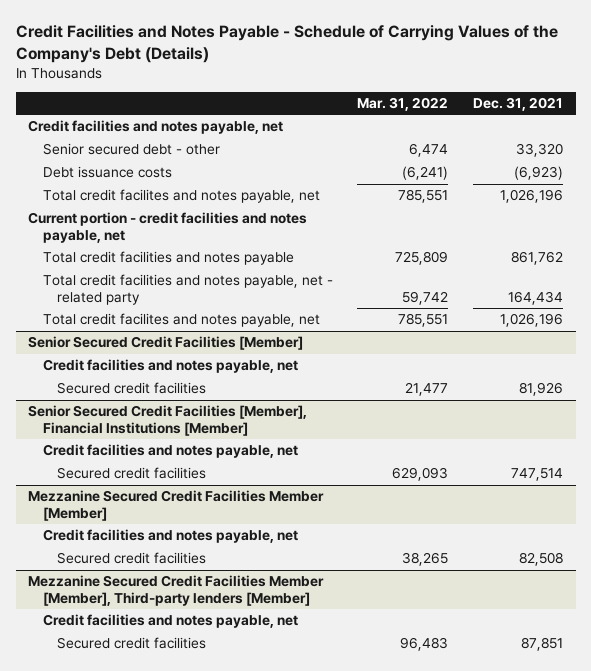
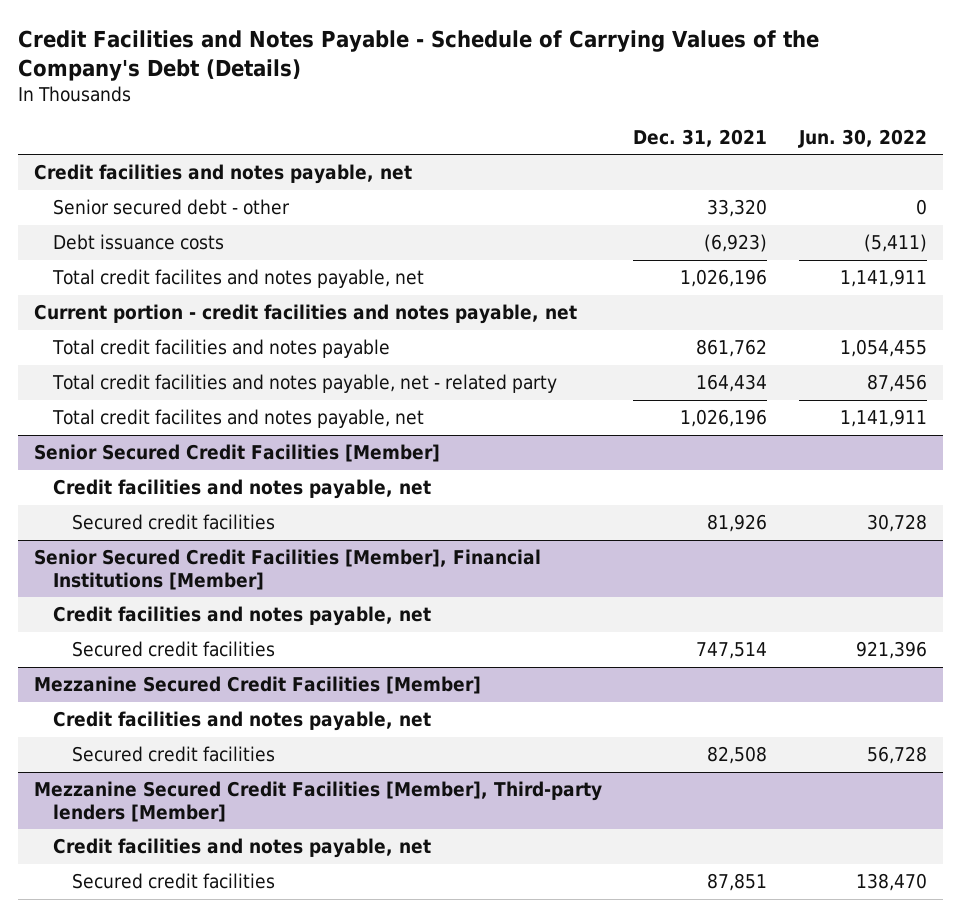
[357,96,449,111] Mar. 31, 2022 -> none
none -> [797,128,927,148] Jun. 30, 2022
[27,490,324,521] Mezzanine Secured Credit Facilities Member [Member] -> [33,676,481,695] Mezzanine Secured Credit Facilities [Member]
[27,575,324,606] Mezzanine Secured Credit Facilities Member [Member], Third-party lenders [Member] -> [33,781,602,822] Mezzanine Secured Credit Facilities [Member], Third-party lenders [Member]

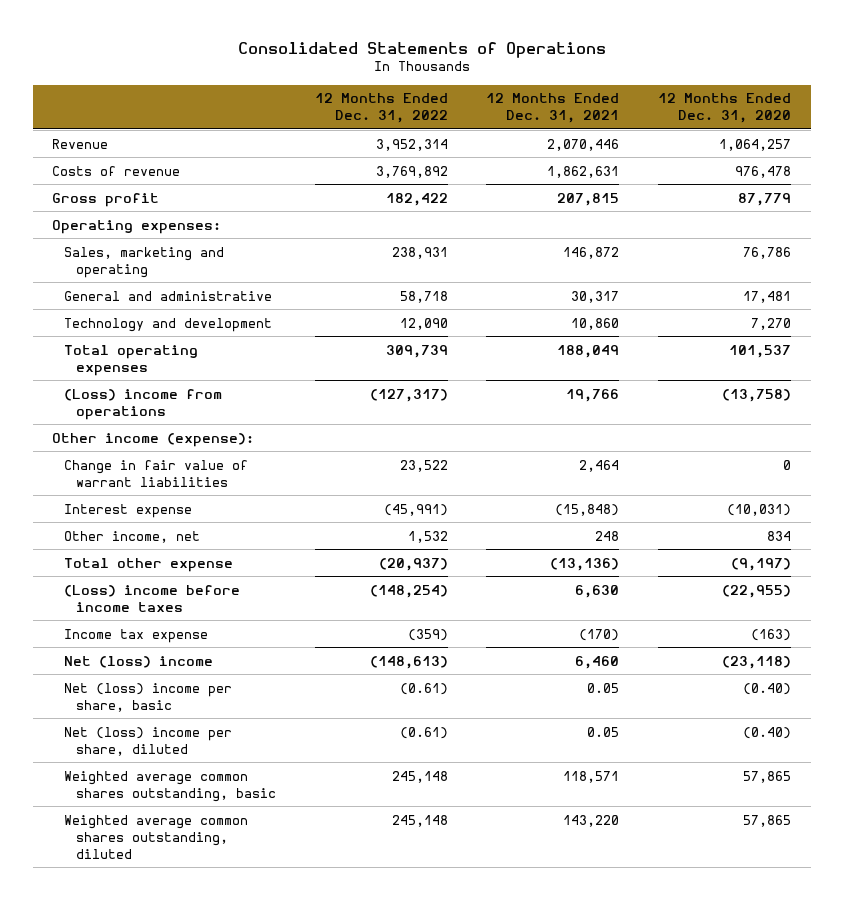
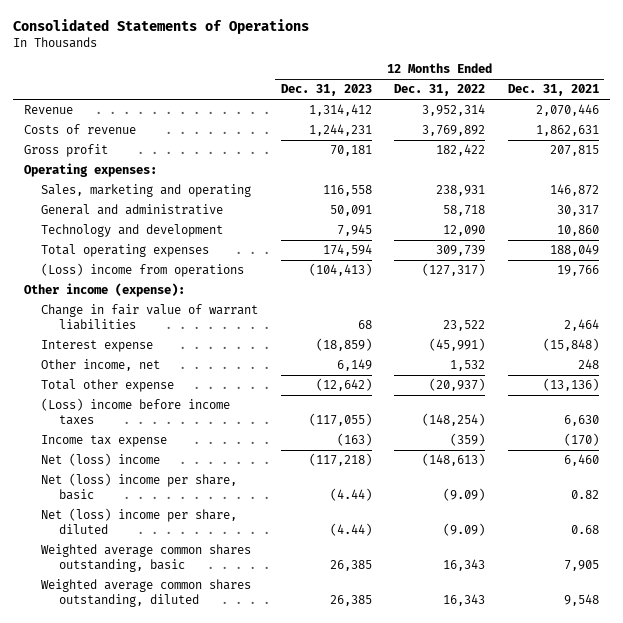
[658,93,792,124] 12 Months Ended Dec. 31, 2020 -> none
none -> [280,84,372,97] Dec. 31, 2023
[399,682,448,695] (0.61) -> [443,487,486,501] (9.09)
[587,682,620,693] 0.05 -> [570,489,599,499] 0.82
[399,726,448,739] (0.61) -> [443,522,486,536] (9.09)
[587,726,620,737] 0.05 -> [570,524,599,534] 0.68
[391,770,448,783] 245,148 -> [443,558,486,571] 16,343
[563,770,620,783] 118,571 -> [563,559,599,571] 7,905
[391,814,448,827] 245,148 -> [443,593,486,606] 16,343
[563,814,620,827] 143,220 -> [563,593,599,606] 9,548

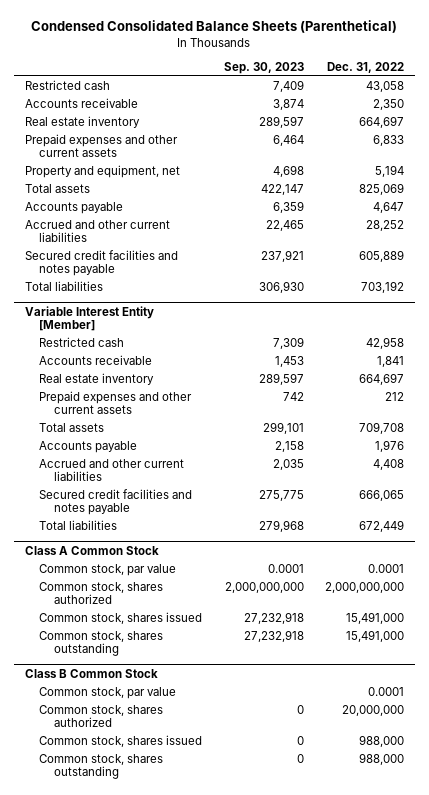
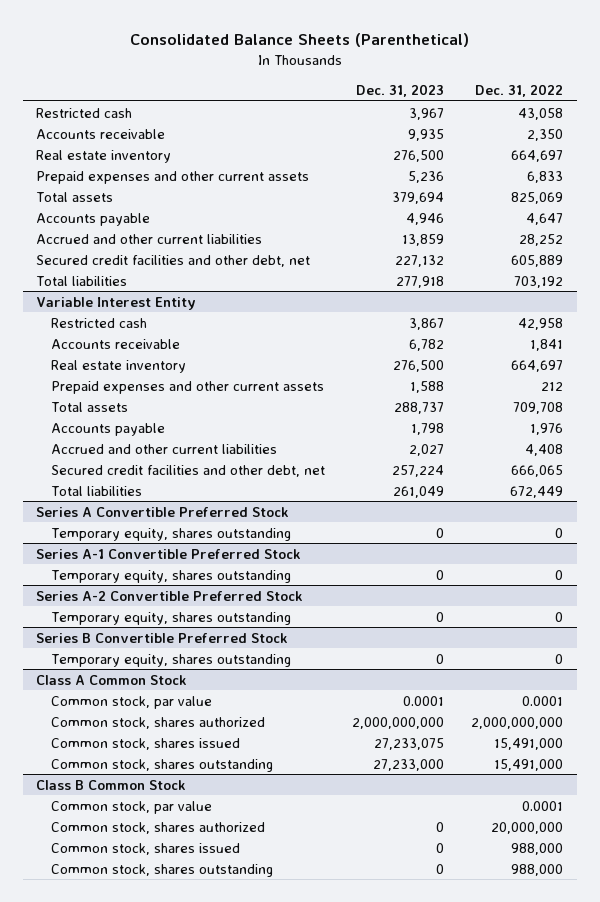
[31,20,398,34] Condensed Consolidated Balance Sheets (Parenthetical) -> [129,33,469,48] Consolidated Balance Sheets (Parenthetical)
[223,61,304,74] Sep. 30, 2023 -> none
none -> [355,84,444,98] Dec. 31, 2023
[24,165,180,179] Property and equipment, net -> none
[24,250,178,277] Secured credit facilities and notes payable -> [36,254,311,267] Secured credit facilities and other debt, net
[24,305,154,332] Variable Interest Entity [Member] -> [36,296,197,310] Variable Interest Entity
[39,489,193,516] Secured credit facilities and notes payable -> [50,464,325,477] Secured credit facilities and other debt, net
none -> [36,506,290,517] Series A Convertible Preferred Stock
none -> [50,527,291,541] Temporary equity, shares outstanding
none -> [36,548,302,559] Series A-1 Convertible Preferred Stock
none -> [50,569,291,583] Temporary equity, shares outstanding
none -> [36,590,304,601] Series A-2 Convertible Preferred Stock
none -> [50,611,291,625] Temporary equity, shares outstanding
none -> [36,632,289,643] Series B Convertible Preferred Stock
none -> [50,653,291,667] Temporary equity, shares outstanding

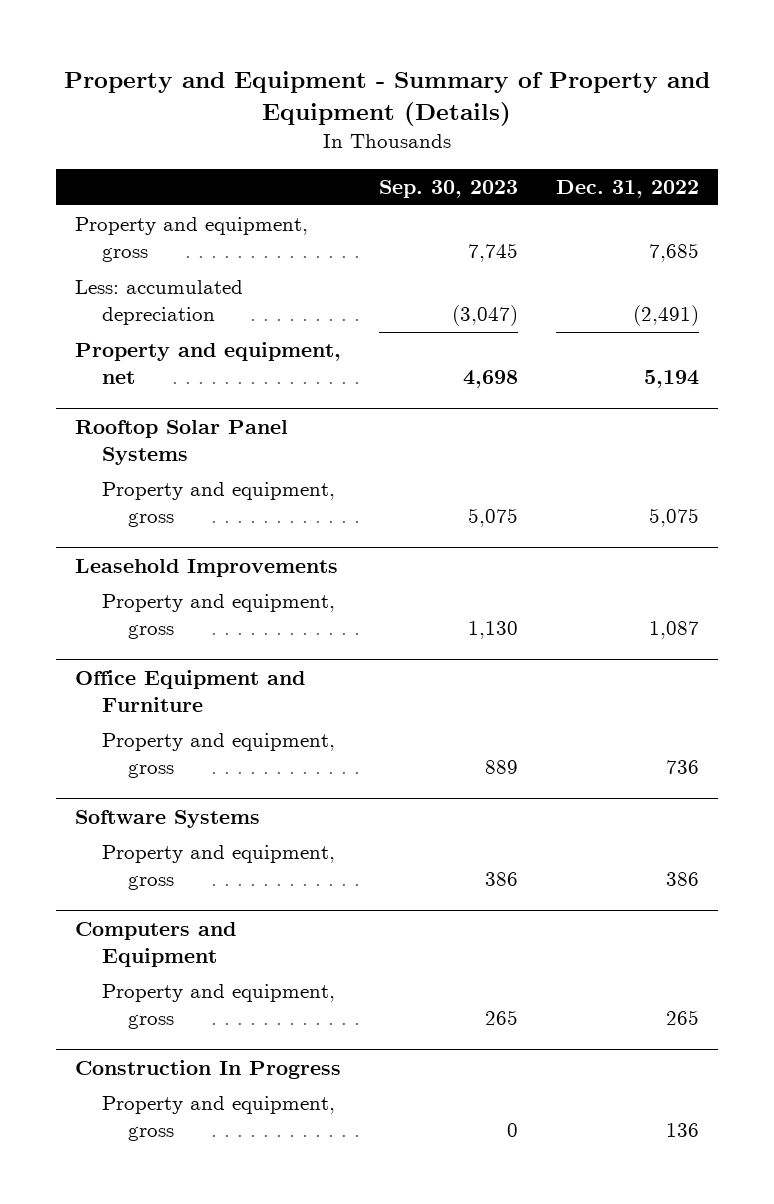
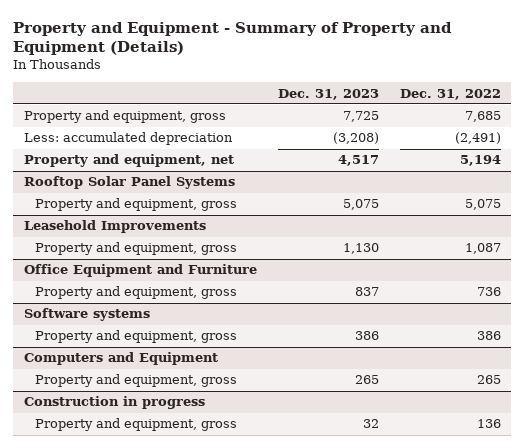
[378,180,518,199] Sep. 30, 2023 -> none
none -> [277,88,379,100] Dec. 31, 2023
[74,809,260,828] Software Systems -> [23,308,150,322] Software systems
[74,1059,341,1079] Construction In Progress -> [23,396,205,410] Construction in progress

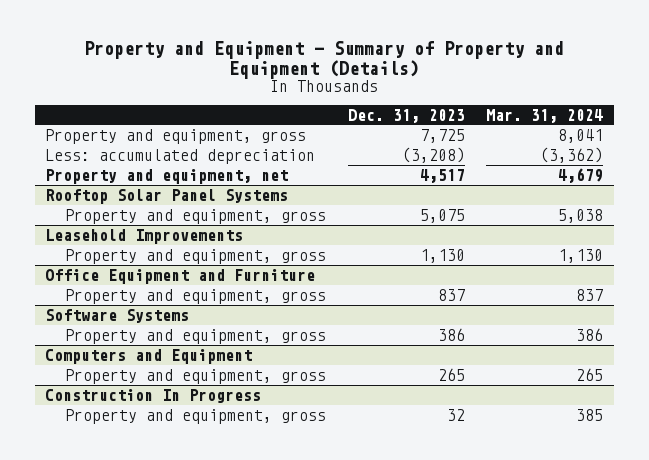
[399,88,501,100] Dec. 31, 2022 -> none
none -> [486,108,604,123] Mar. 31, 2024
[23,308,150,322] Software systems -> [45,308,190,323] Software Systems
[23,396,205,410] Construction in progress -> [45,388,262,403] Construction In Progress

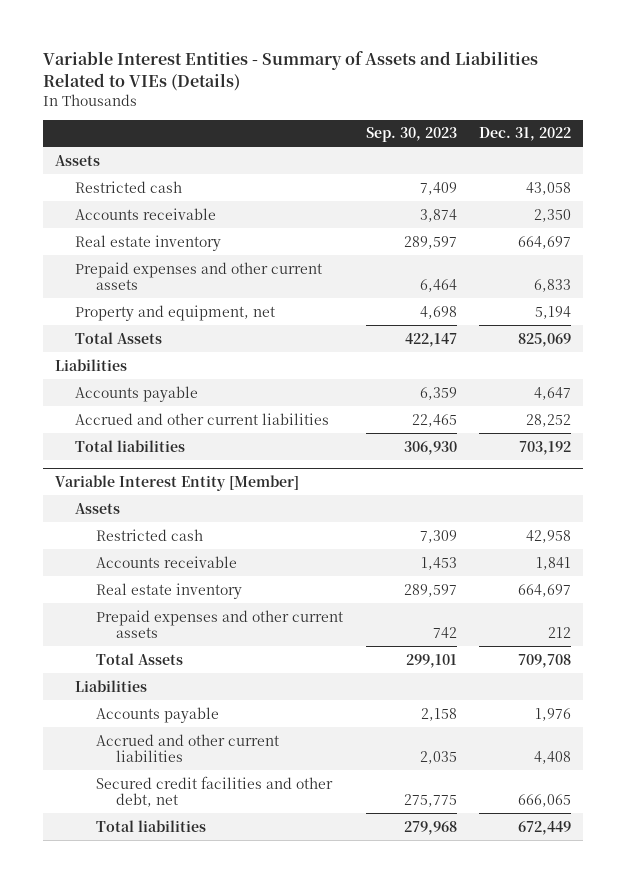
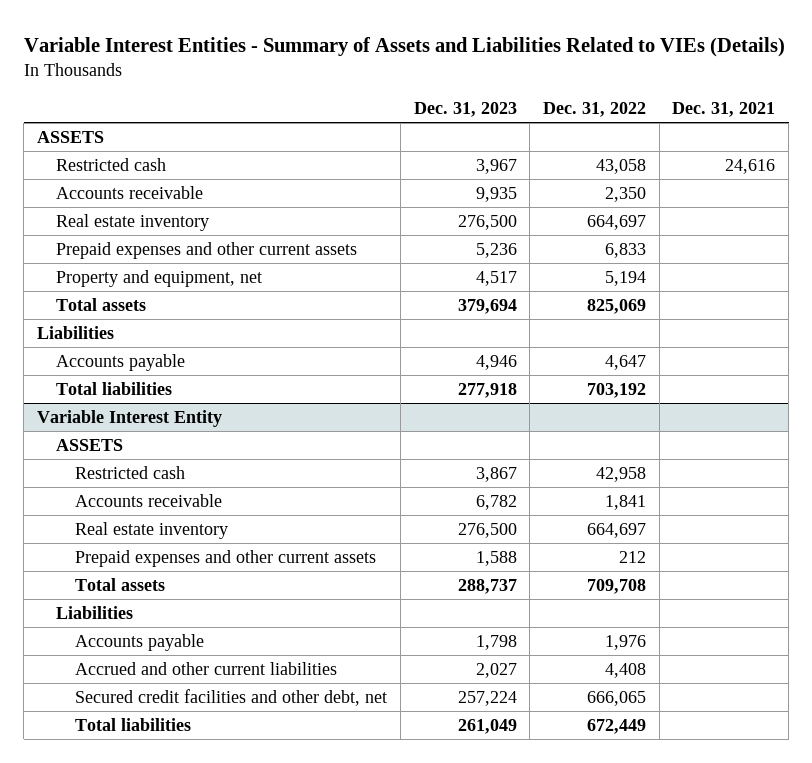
[365,127,457,143] Sep. 30, 2023 -> none
none -> [413,101,517,117] Dec. 31, 2023
none -> [672,101,776,117] Dec. 31, 2021
[54,154,100,166] Assets -> [36,131,104,144] ASSETS
[75,331,163,344] Total Assets -> [55,298,146,312] Total assets
[75,412,330,425] Accrued and other current liabilities -> none
[54,474,299,491] Variable Interest Entity [Member] -> [36,410,222,428] Variable Interest Entity
[75,502,121,514] Assets -> [55,439,123,452] ASSETS
[95,652,183,665] Total Assets -> [75,578,166,592] Total assets

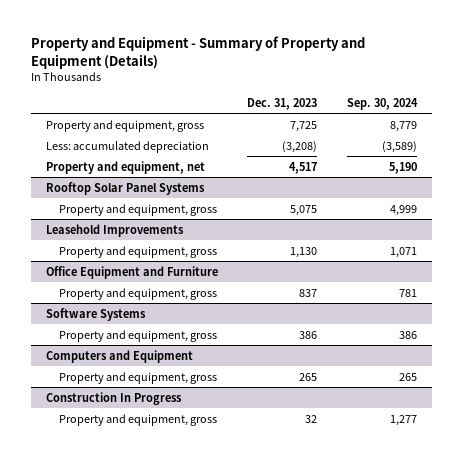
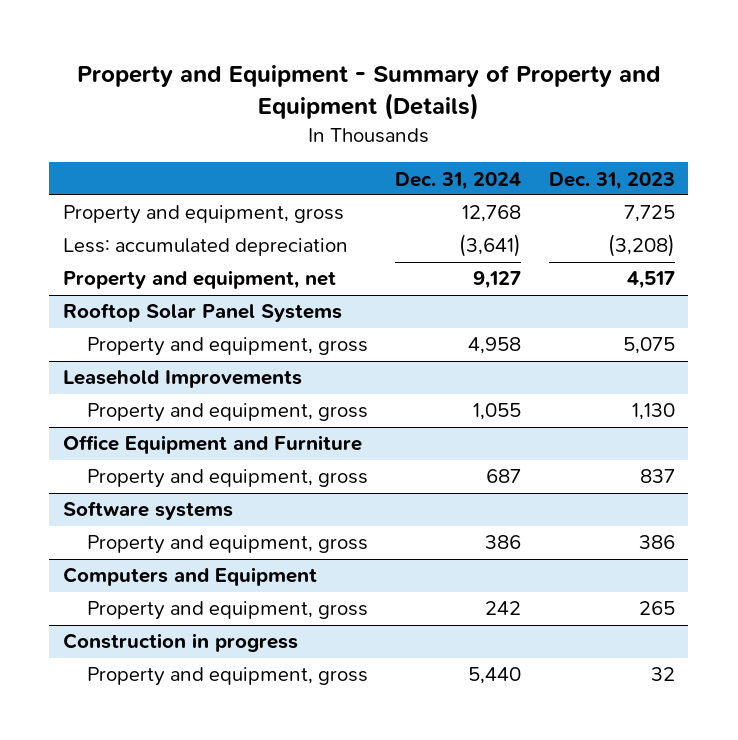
[346,97,418,110] Sep. 30, 2024 -> none
none -> [395,171,522,190] Dec. 31, 2024
[45,307,146,321] Software Systems -> [63,501,234,521] Software systems
[45,391,182,405] Construction In Progress -> [63,633,299,653] Construction in progress

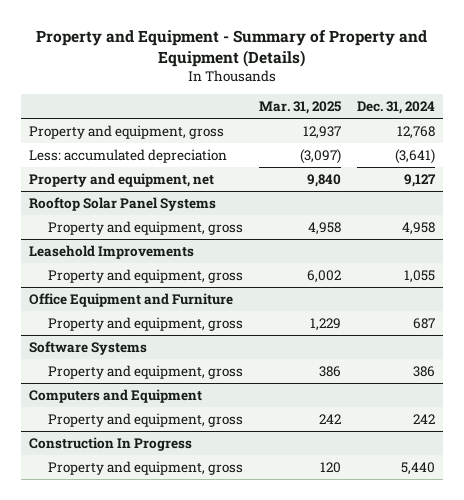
[548,171,675,190] Dec. 31, 2023 -> none
none -> [259,101,342,115] Mar. 31, 2025
[63,501,234,521] Software systems -> [28,340,147,355] Software Systems
[63,633,299,653] Construction in progress -> [28,436,192,451] Construction In Progress

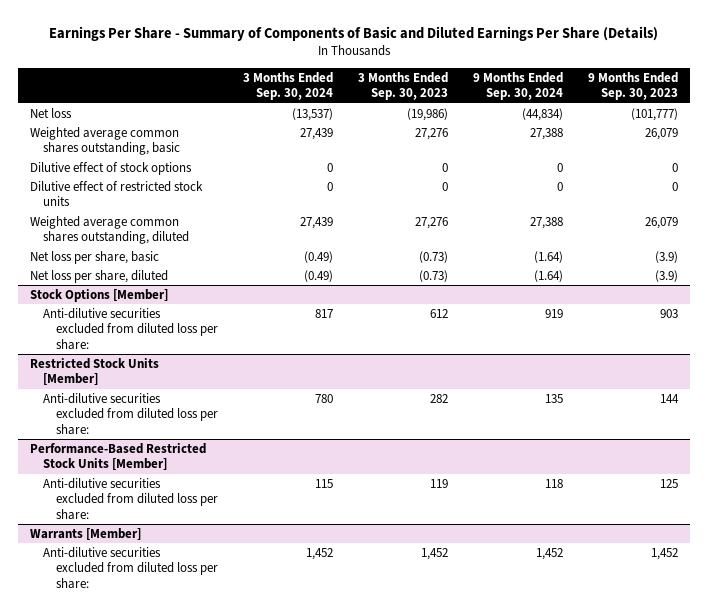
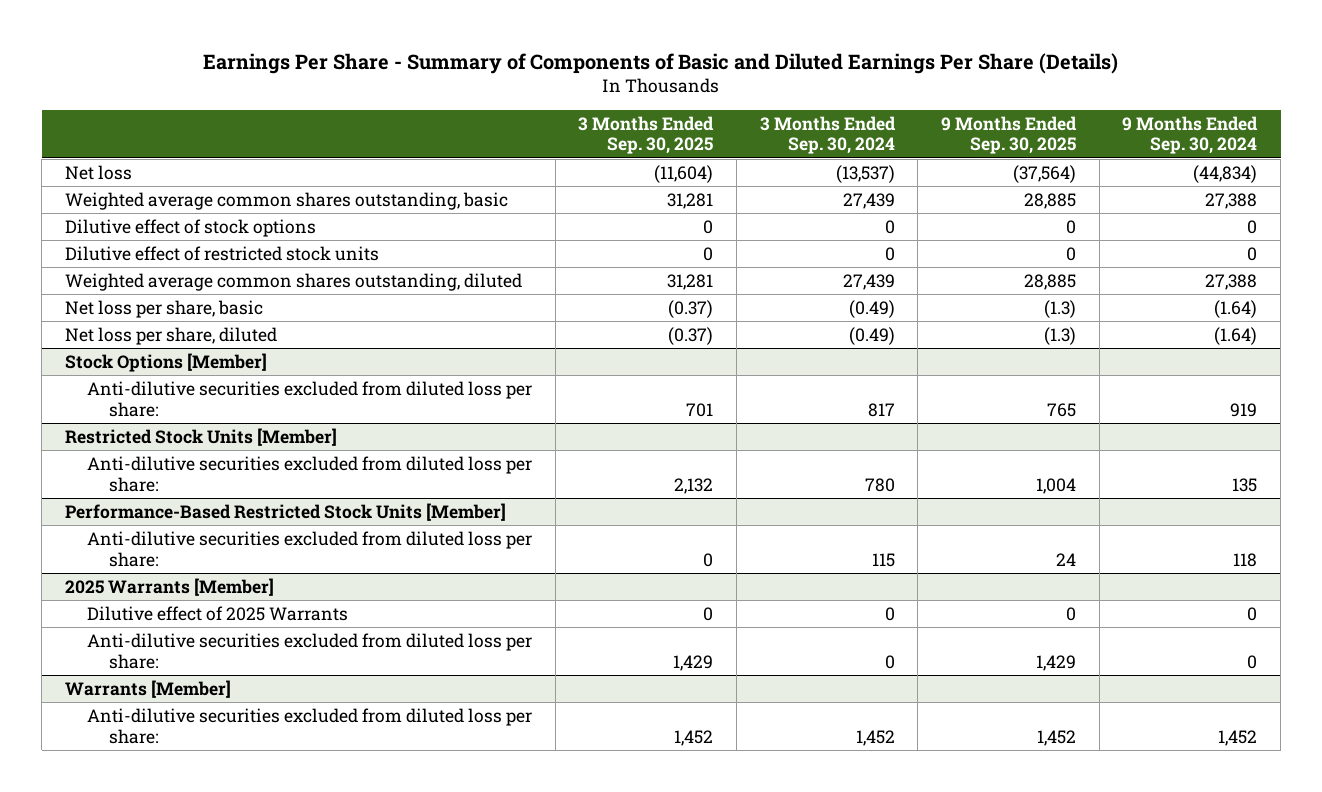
[357,71,448,101] 3 Months Ended Sep. 30, 2023 -> none
[587,71,678,101] 9 Months Ended Sep. 30, 2023 -> none
none -> [578,115,715,155] 3 Months Ended Sep. 30, 2025
none -> [941,115,1078,155] 9 Months Ended Sep. 30, 2025
none -> [64,577,274,596] 2025 Warrants [Member]
none -> [86,605,348,621] Dilutive effect of 2025 Warrants
none -> [86,632,532,669] Anti-dilutive securities excluded from diluted loss per share:

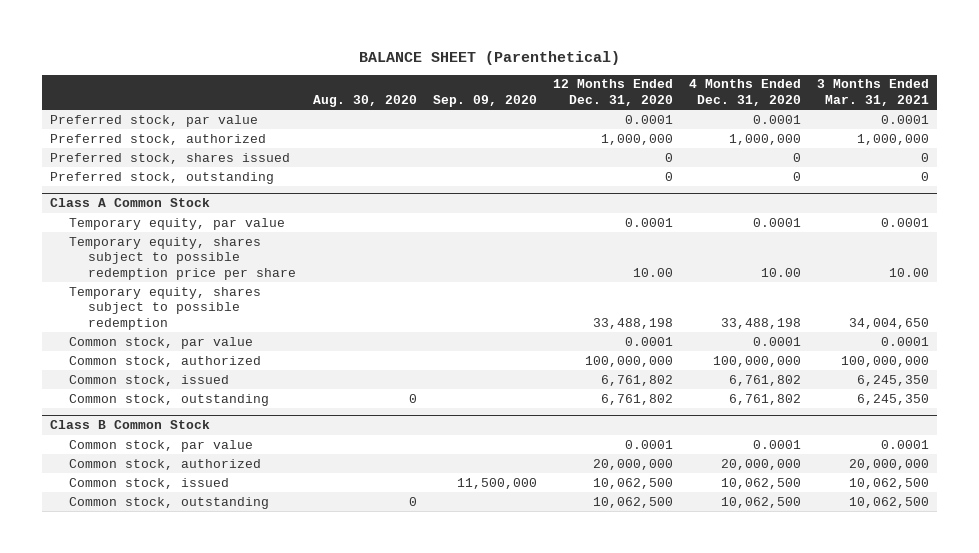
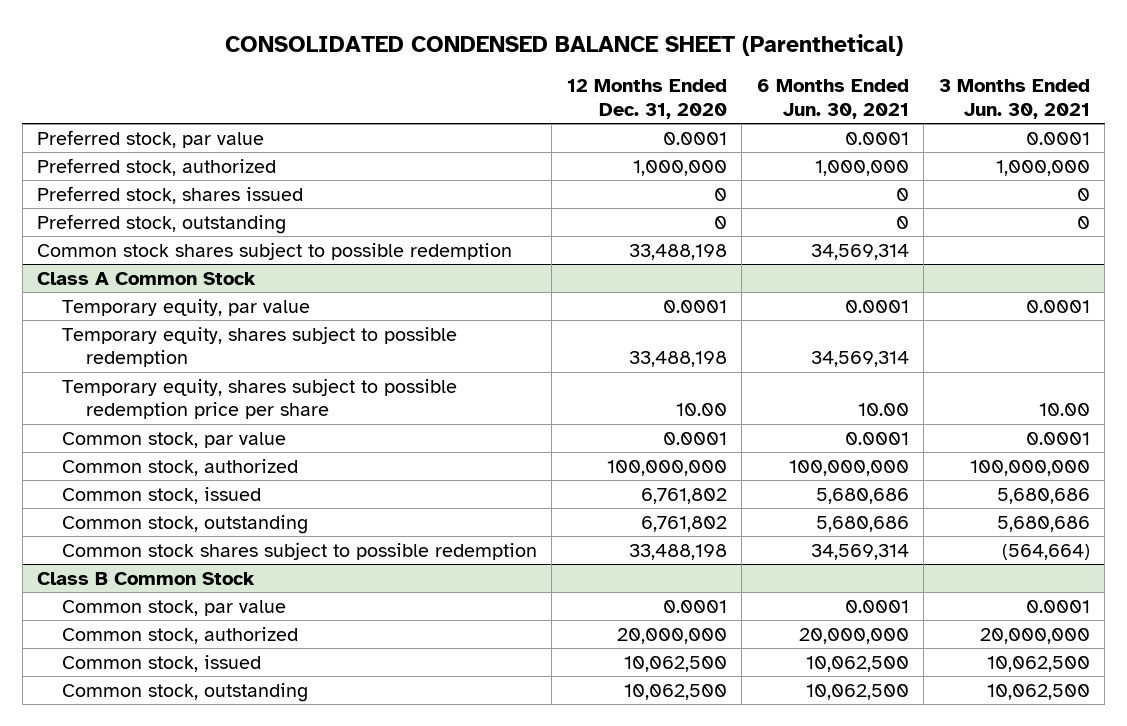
[358,50,620,65] BALANCE SHEET (Parenthetical) -> [224,34,903,57] CONSOLIDATED CONDENSED BALANCE SHEET (Parenthetical)
[312,95,417,108] Aug. 30, 2020 -> none
[432,95,537,108] Sep. 09, 2020 -> none
[689,79,802,107] 4 Months Ended Dec. 31, 2020 -> none
[817,79,930,107] 3 Months Ended Mar. 31, 2021 -> none
none -> [756,79,909,119] 6 Months Ended Jun. 30, 2021
none -> [938,79,1090,119] 3 Months Ended Jun. 30, 2021
none -> [37,241,513,260] Common stock shares subject to possible redemption
[69,236,297,280] Temporary equity, shares subject to possible redemption price per share -> [61,377,457,420] Temporary equity, shares subject to possible redemption price per share
none -> [61,541,537,560] Common stock shares subject to possible redemption

